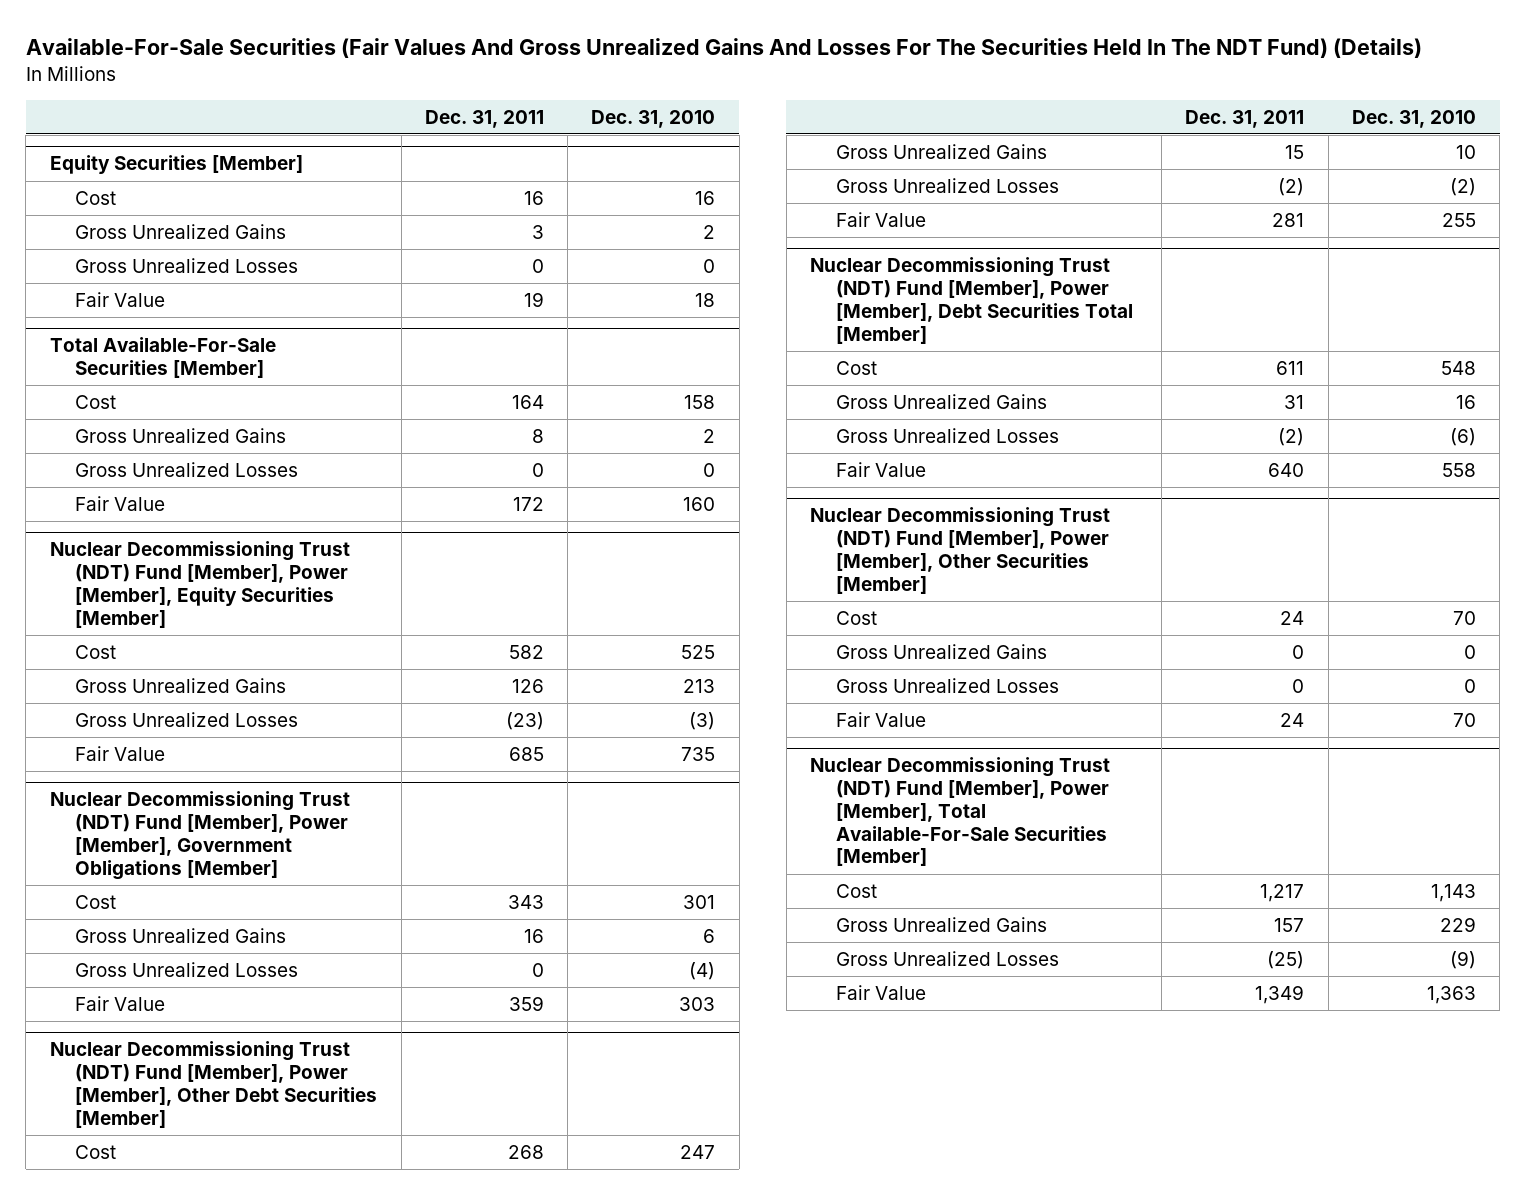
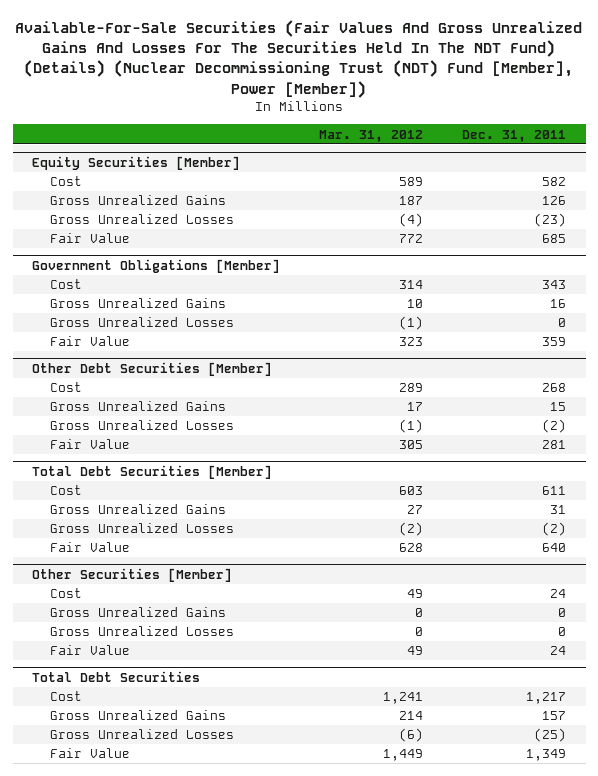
[25,38,1422,59] Available-For-Sale Securities (Fair Values And Gross Unrealized Gains And Losses For The Securities Held In The NDT Fund) (Details) -> [15,19,583,98] Available-For-Sale Securities (Fair Values And Gross Unrealized Gains And Losses For The Securities Held In The NDT Fund) (Details) (Nuclear Decommissioning Trust (NDT) Fund [Member], Power [Member])
[591,109,716,128] Dec. 31, 2010 -> none
none -> [319,129,424,142] Mar. 31, 2012
[75,190,117,205] Cost -> none
[75,223,287,239] Gross Unrealized Gains -> none
[75,257,299,273] Gross Unrealized Losses -> none
[75,291,166,307] Fair Value -> none
[49,337,276,379] Total Available-For-Sale Securities [Member] -> none
[75,394,117,409] Cost -> none
[75,427,287,443] Gross Unrealized Gains -> none
[75,461,299,477] Gross Unrealized Losses -> none
[75,495,166,511] Fair Value -> none
[49,541,350,628] Nuclear Decommissioning Trust (NDT) Fund [Member], Power [Member], Equity Securities [Member] -> none
[49,791,350,880] Nuclear Decommissioning Trust (NDT) Fund [Member], Power [Member], Government Obligations [Member] -> none
none -> [32,259,281,274] Government Obligations [Member]
[49,1041,378,1128] Nuclear Decommissioning Trust (NDT) Fund [Member], Power [Member], Other Debt Securities [Member] -> none
none -> [32,362,273,377] Other Debt Securities [Member]
[810,257,1133,344] Nuclear Decommissioning Trust (NDT) Fund [Member], Power [Member], Debt Securities Total [Member] -> none
none -> [32,465,273,480] Total Debt Securities [Member]
[810,507,1111,594] Nuclear Decommissioning Trust (NDT) Fund [Member], Power [Member], Other Securities [Member] -> none
none -> [32,568,233,583] Other Securities [Member]
[810,757,1111,867] Nuclear Decommissioning Trust (NDT) Fund [Member], Power [Member], Total Available-For-Sale Securities [Member] -> none
none -> [32,671,201,683] Total Debt Securities

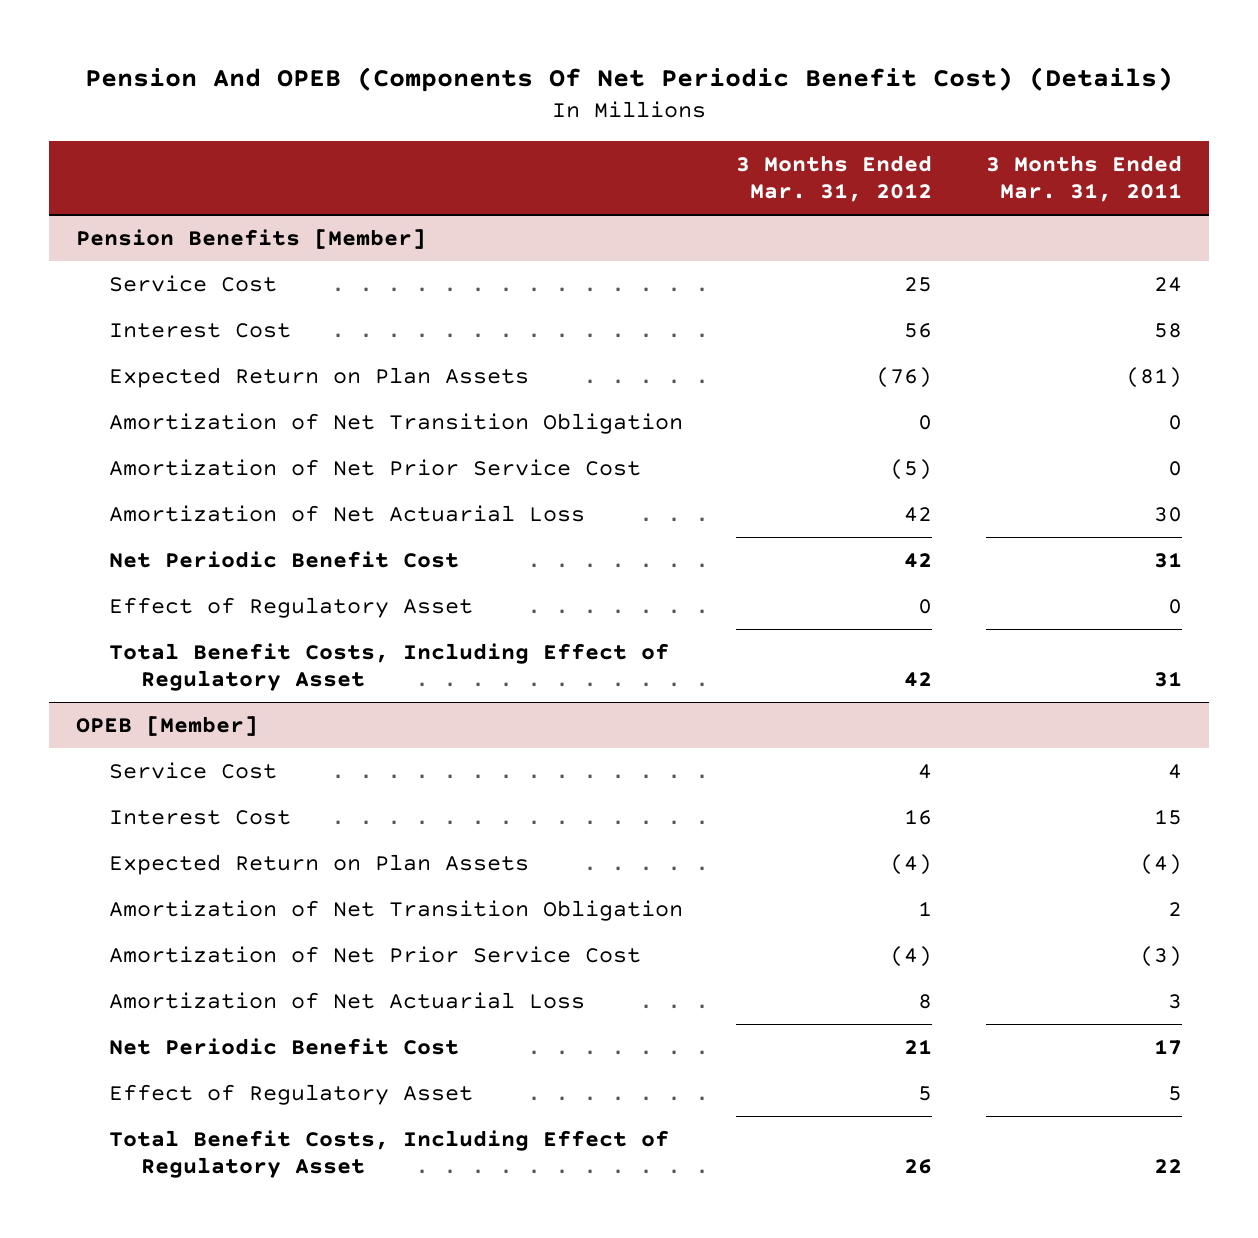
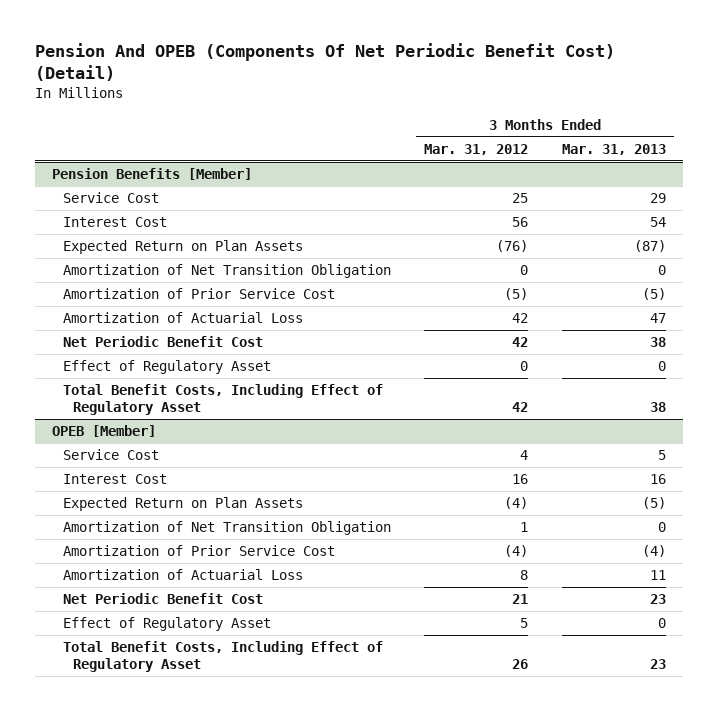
[85,66,1174,92] Pension And OPEB (Components Of Net Periodic Benefit Cost) (Details) -> [35,43,616,82] Pension And OPEB (Components Of Net Periodic Benefit Cost) (Detail)
[986,154,1183,203] 3 Months Ended Mar. 31, 2011 -> none
none -> [562,143,667,155] Mar. 31, 2013
[108,458,641,476] Amortization of Net Prior Service Cost -> [62,288,335,300] Amortization of Prior Service Cost
[108,504,585,522] Amortization of Net Actuarial Loss -> [62,312,303,324] Amortization of Actuarial Loss
[108,945,641,963] Amortization of Net Prior Service Cost -> [62,545,335,557] Amortization of Prior Service Cost
[108,991,585,1009] Amortization of Net Actuarial Loss -> [62,569,303,581] Amortization of Actuarial Loss

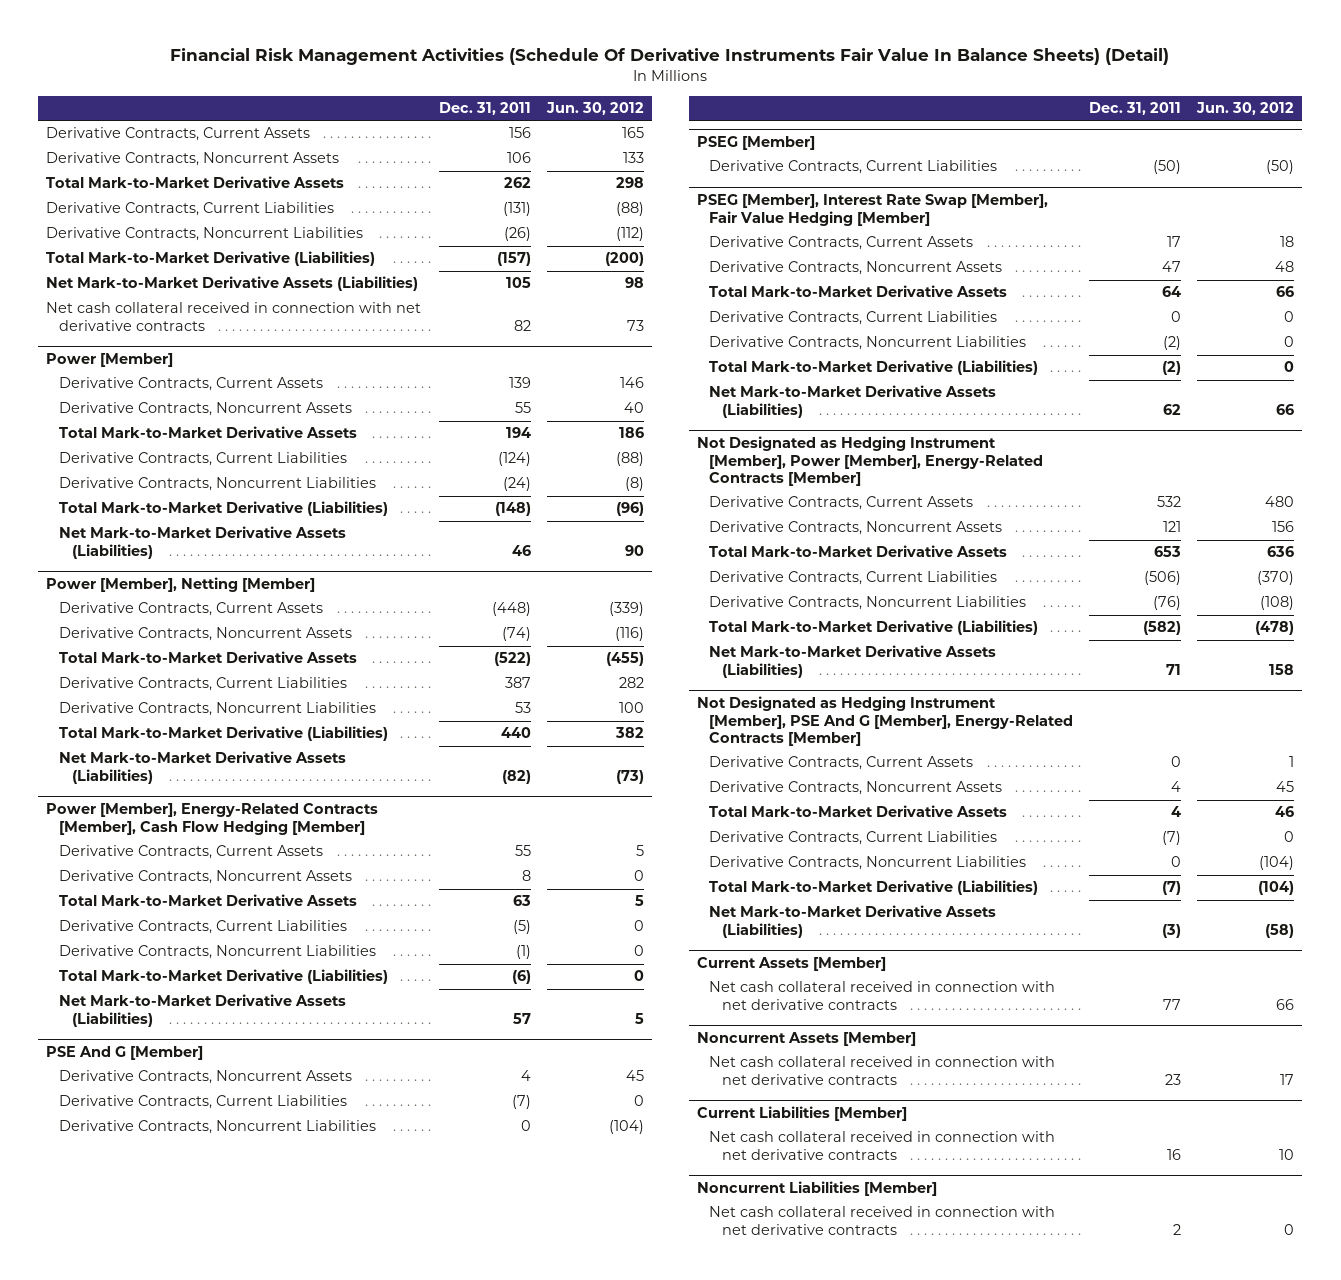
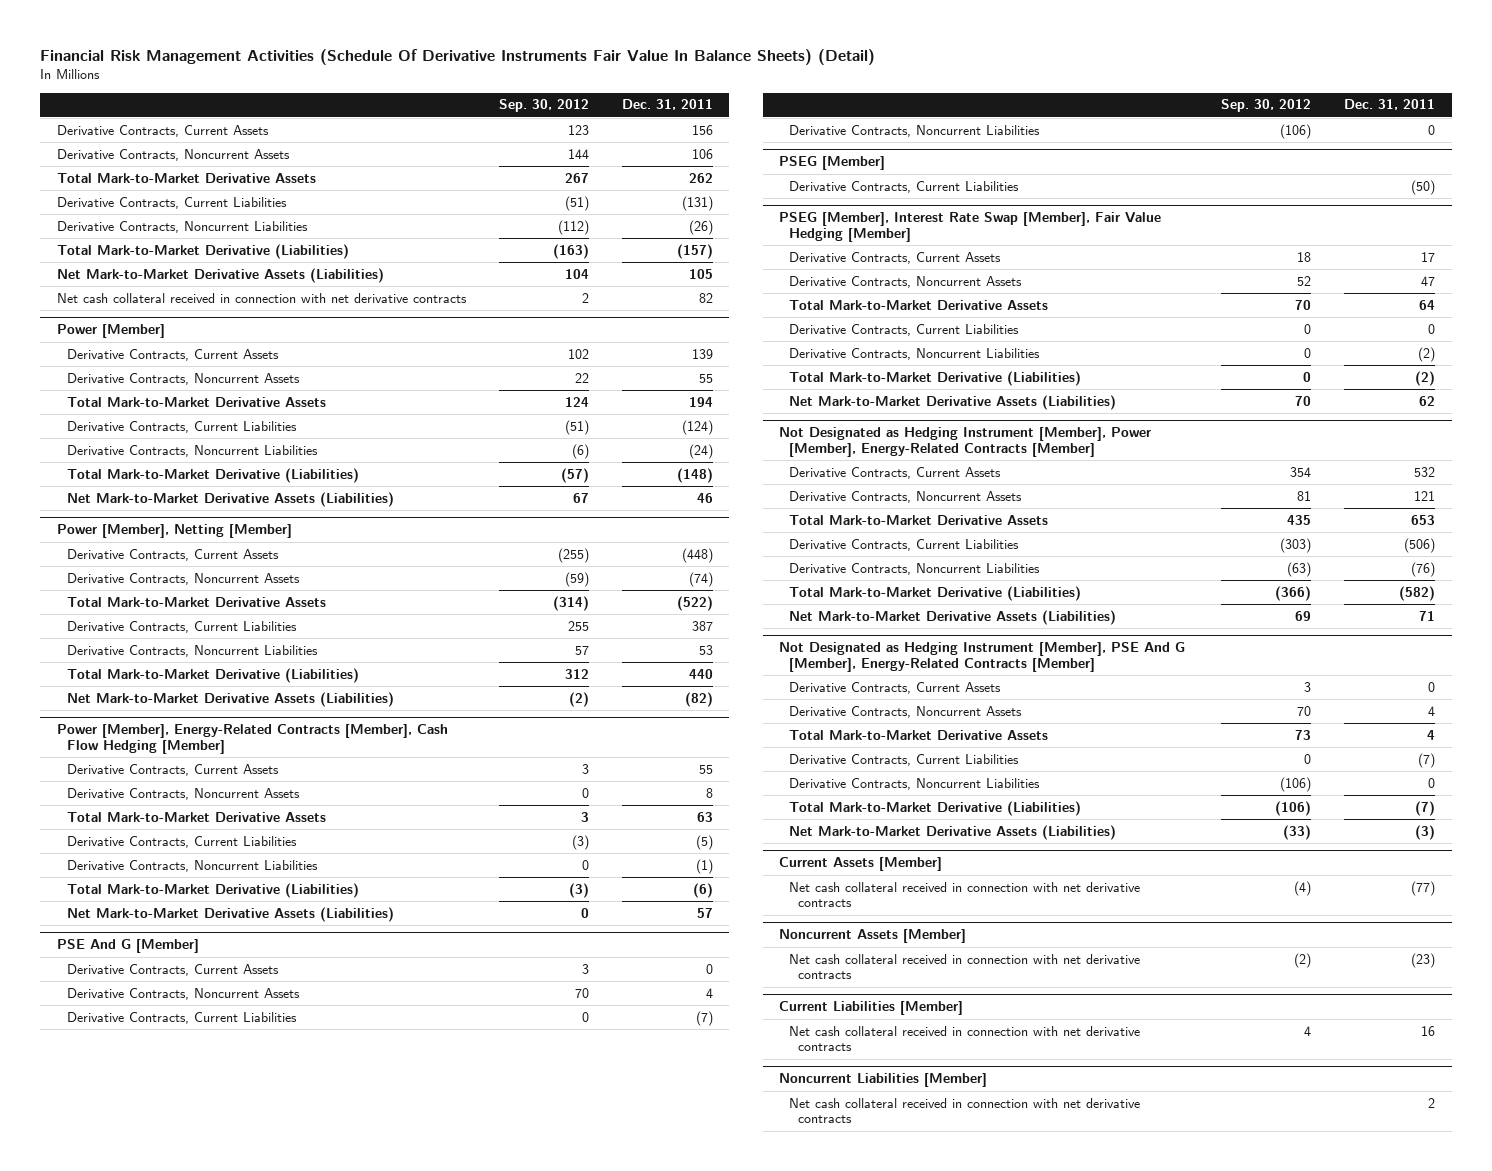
[545,102,644,116] Jun. 30, 2012 -> none
none -> [498,99,589,113] Sep. 30, 2012
none -> [66,963,279,976] Derivative Contracts, Current Assets
[1163,998,1182,1010] 77 -> [1411,880,1436,896] (77)
[1165,1073,1182,1085] 23 -> [1411,952,1436,968] (23)

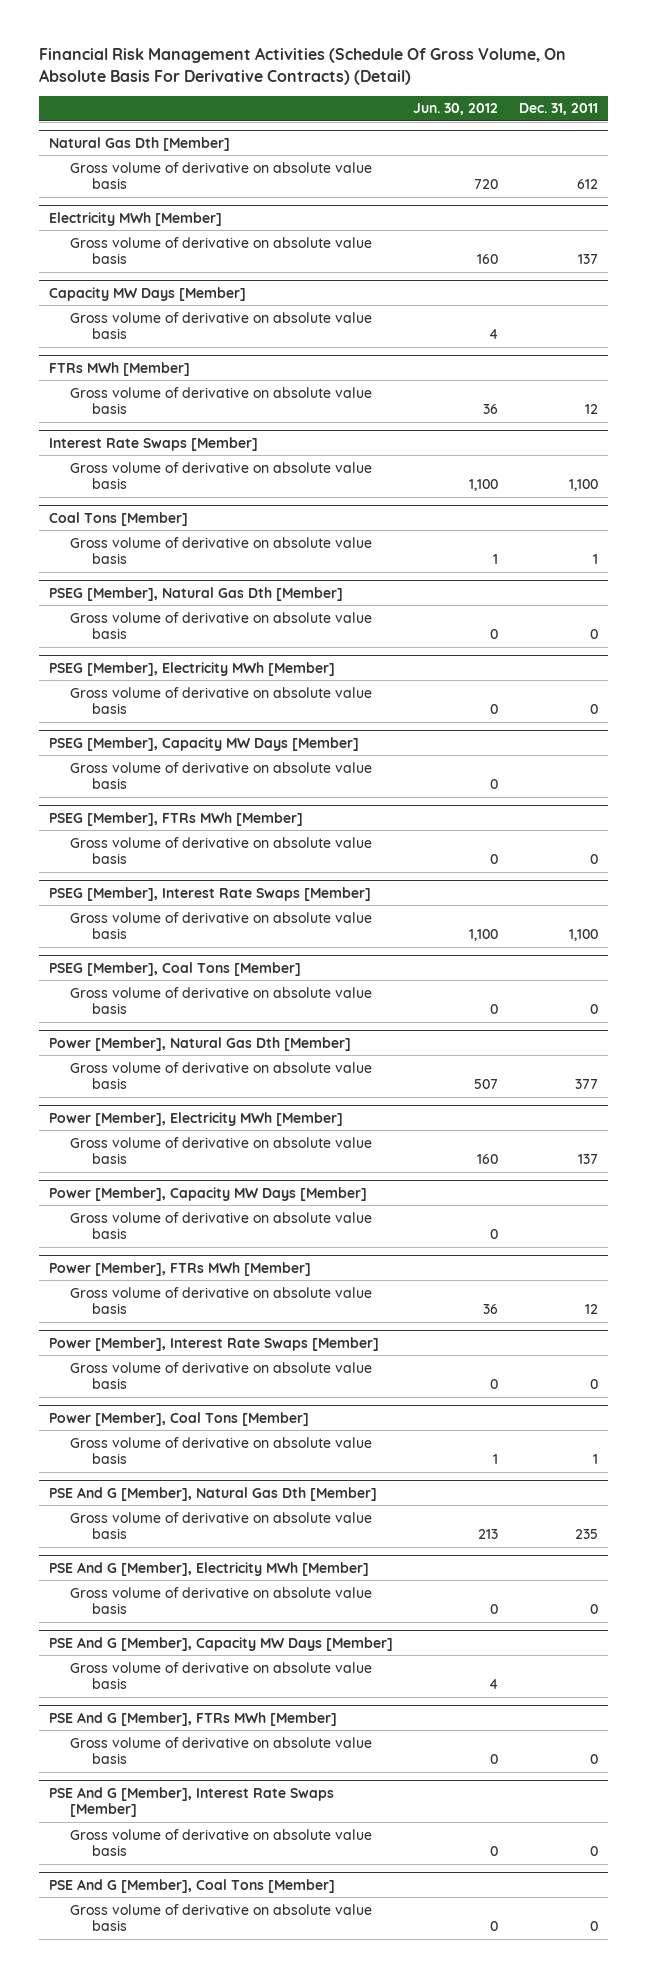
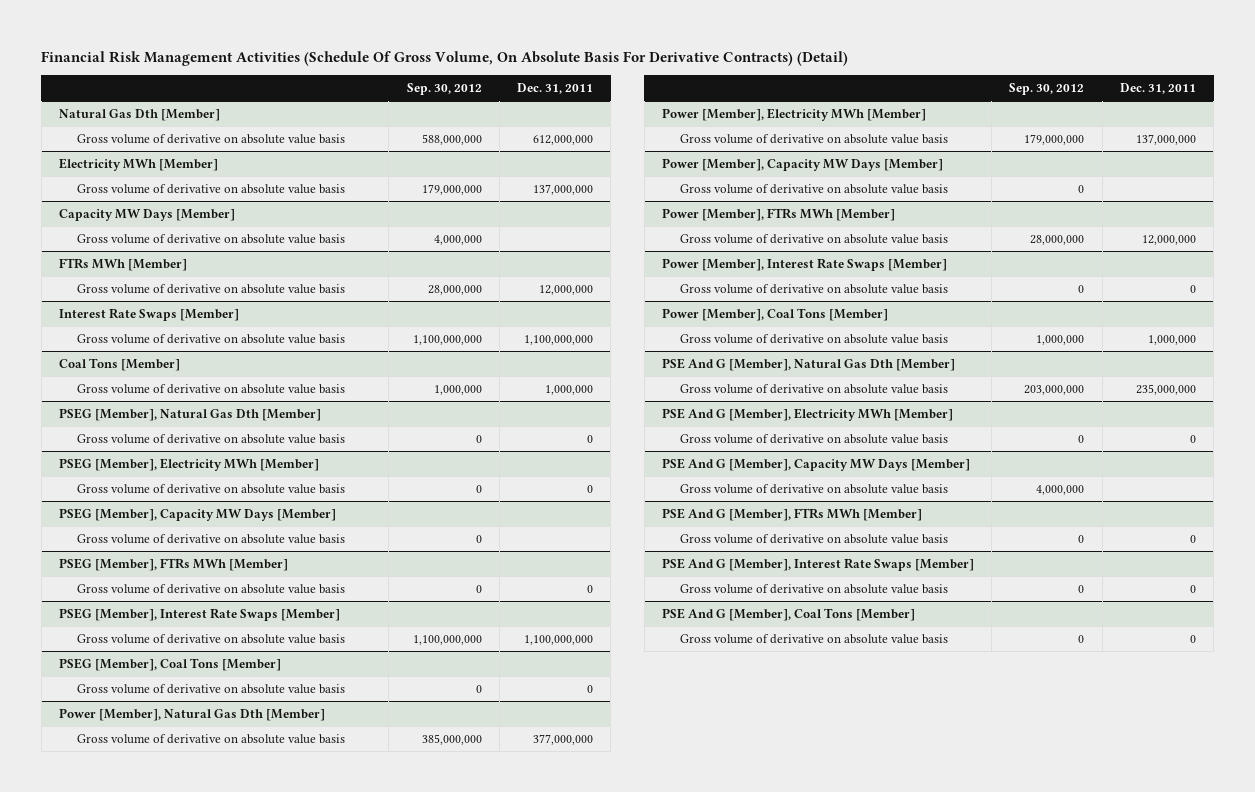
[413,103,499,116] Jun. 30, 2012 -> none
none -> [406,83,482,96] Sep. 30, 2012
[576,179,598,190] 612 -> [533,134,594,145] 612,000,000
[577,254,598,265] 137 -> [533,183,594,195] 137,000,000
[584,404,598,415] 12 -> [539,284,594,295] 12,000,000
[568,479,598,492] 1,100 -> [524,334,594,345] 1,100,000,000
[592,554,598,565] 1 -> [545,384,594,395] 1,000,000
[568,929,598,942] 1,100 -> [524,634,594,645] 1,100,000,000
[574,1079,598,1090] 377 -> [533,733,594,745] 377,000,000
[577,1154,598,1165] 137 -> [1135,133,1196,145] 137,000,000
[584,1304,598,1315] 12 -> [1141,234,1196,245] 12,000,000
[592,1454,598,1465] 1 -> [1147,334,1196,345] 1,000,000
[574,1529,598,1540] 235 -> [1135,383,1196,395] 235,000,000

